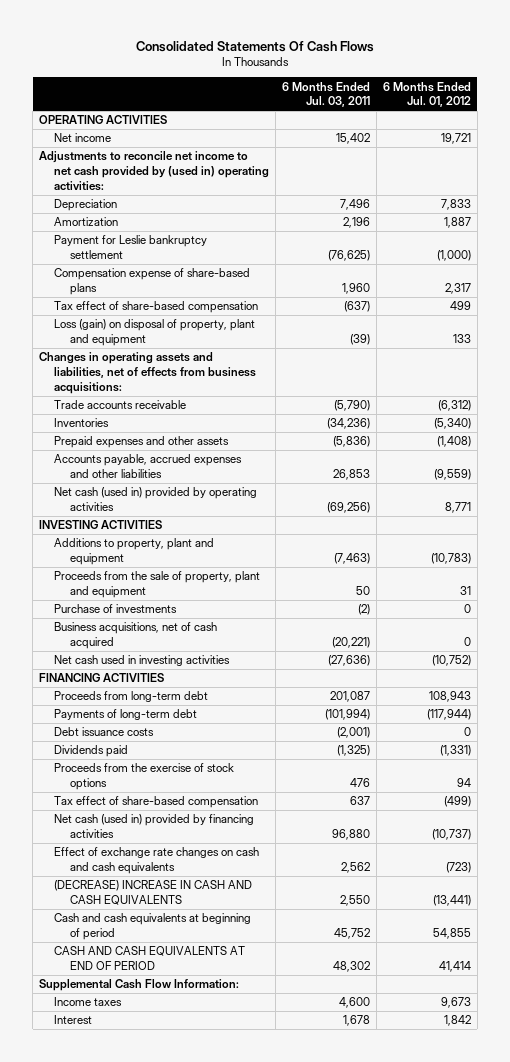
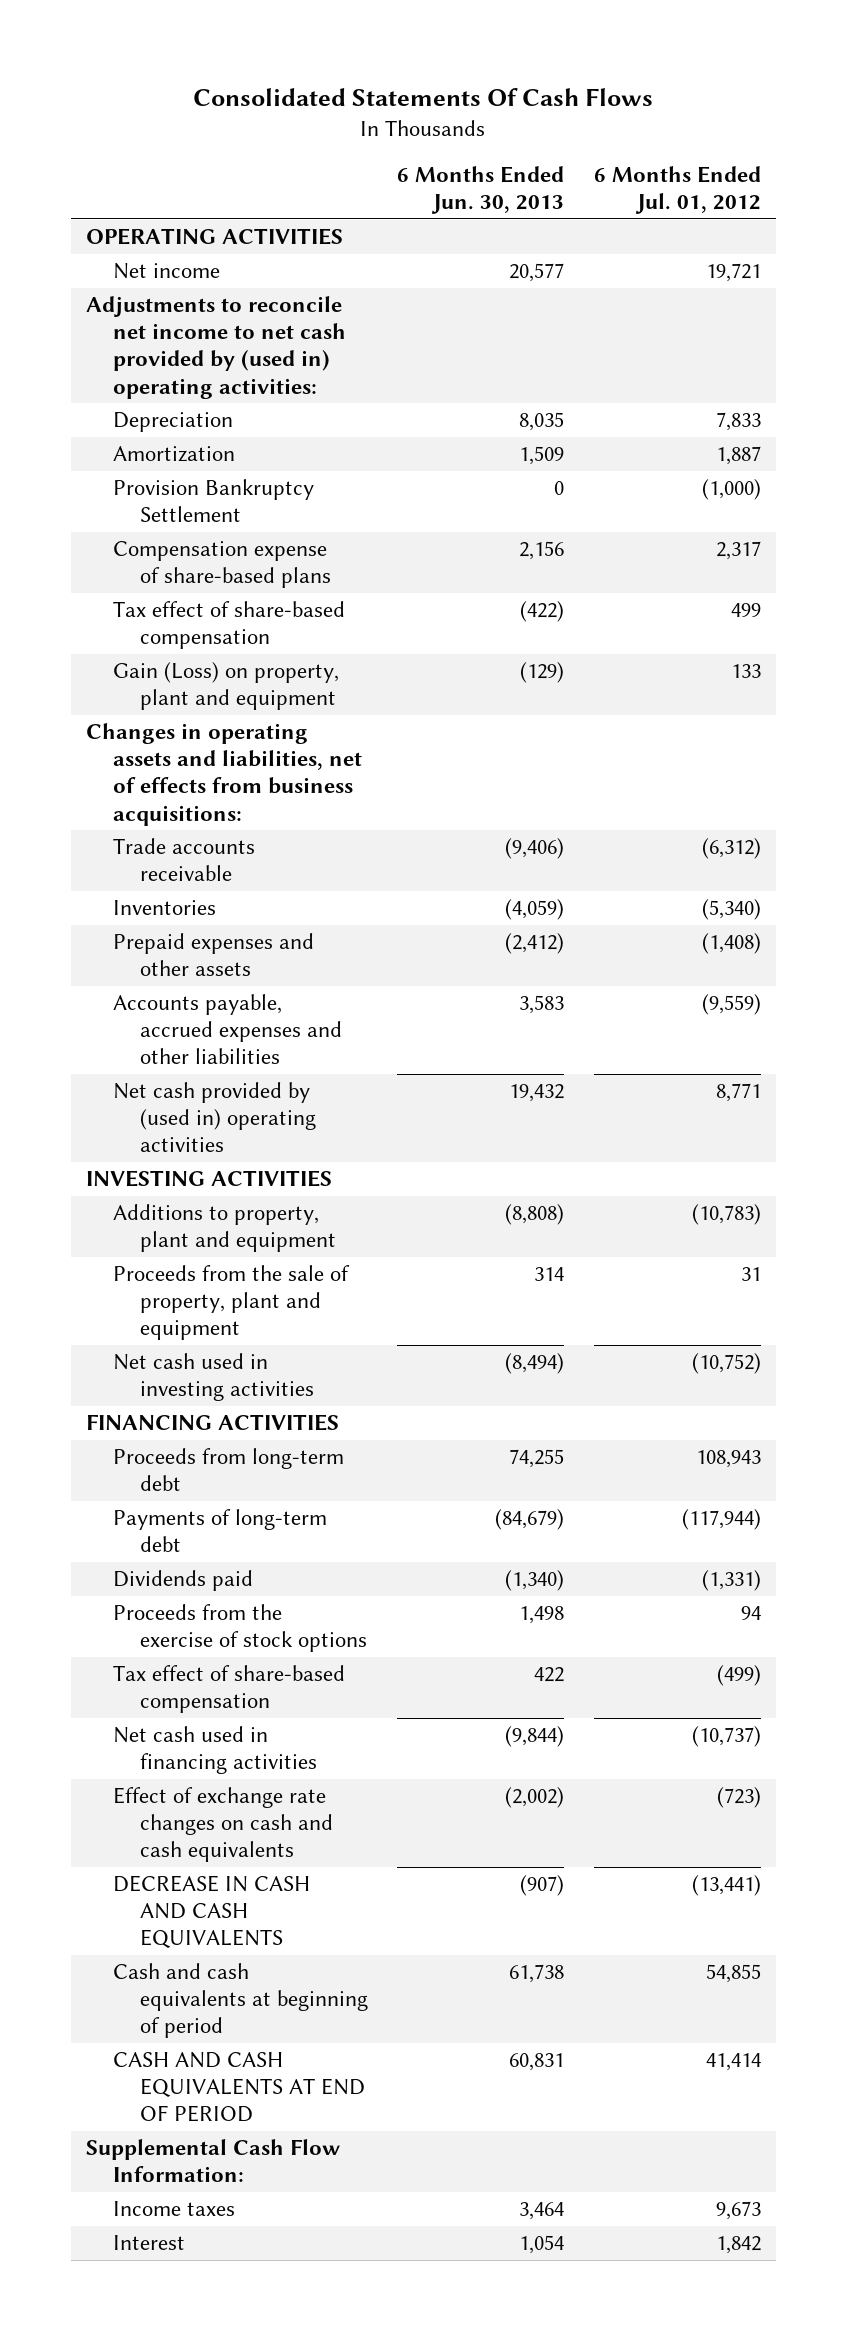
[282,81,371,108] 6 Months Ended Jul. 03, 2011 -> none
none -> [397,165,565,215] 6 Months Ended Jun. 30, 2013
[54,235,208,259] Payment for Leslie bankruptcy settlement -> [112,479,314,523] Provision Bankruptcy Settlement
[54,319,256,346] Loss (gain) on disposal of property, plant and equipment -> [112,662,339,711] Gain (Loss) on property, plant and equipment
[54,487,258,511] Net cash (used in) provided by operating activities -> [112,1082,316,1153] Net cash provided by (used in) operating activities
[54,604,178,614] Purchase of investments -> none
[54,622,218,649] Business acquisitions, net of cash acquired -> none
[54,727,155,737] Debt issuance costs -> none
[54,814,255,838] Net cash (used in) provided by financing activities -> [112,1726,317,1775] Net cash used in financing activities
[54,880,253,905] (DECREASE) INCREASE IN CASH AND CASH EQUIVALENTS -> [112,1875,310,1949] DECREASE IN CASH AND CASH EQUIVALENTS

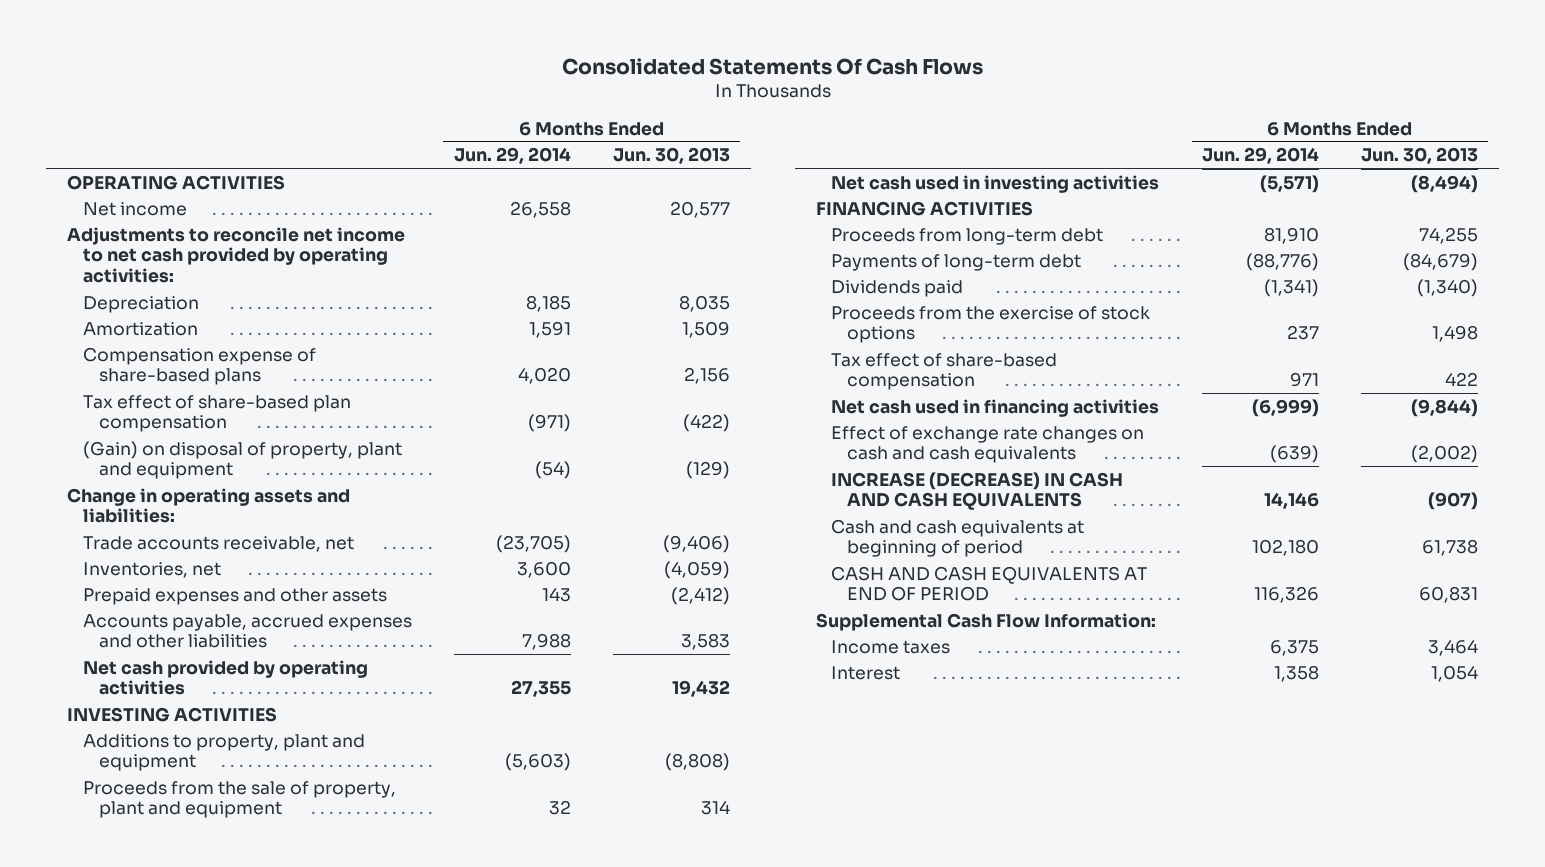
[594,165,762,215] 6 Months Ended Jul. 01, 2012 -> none
none -> [453,147,571,165] Jun. 29, 2014
[85,296,346,399] Adjustments to reconcile net income to net cash provided by (used in) operating activities: -> [67,226,406,283] Adjustments to reconcile net income to net cash provided by operating activities:
[112,479,314,523] Provision Bankruptcy Settlement -> none
[112,601,345,650] Tax effect of share-based compensation -> [83,394,352,433] Tax effect of share-based plan compensation
[112,662,339,711] Gain (Loss) on property, plant and equipment -> [83,440,403,480] (Gain) on disposal of property, plant and equipment
[85,723,362,826] Changes in operating assets and liabilities, net of effects from business acquisitions: -> [67,487,351,524] Change in operating assets and liabilities:
[112,838,255,882] Trade accounts receivable -> [83,535,355,552] Trade accounts receivable, net
[112,900,216,916] Inventories -> [83,561,222,578] Inventories, net
[112,1082,316,1153] Net cash provided by (used in) operating activities -> [83,659,369,696] Net cash provided by operating activities
[112,1875,310,1949] DECREASE IN CASH AND CASH EQUIVALENTS -> [831,471,1124,511] INCREASE (DECREASE) IN CASH AND CASH EQUIVALENTS

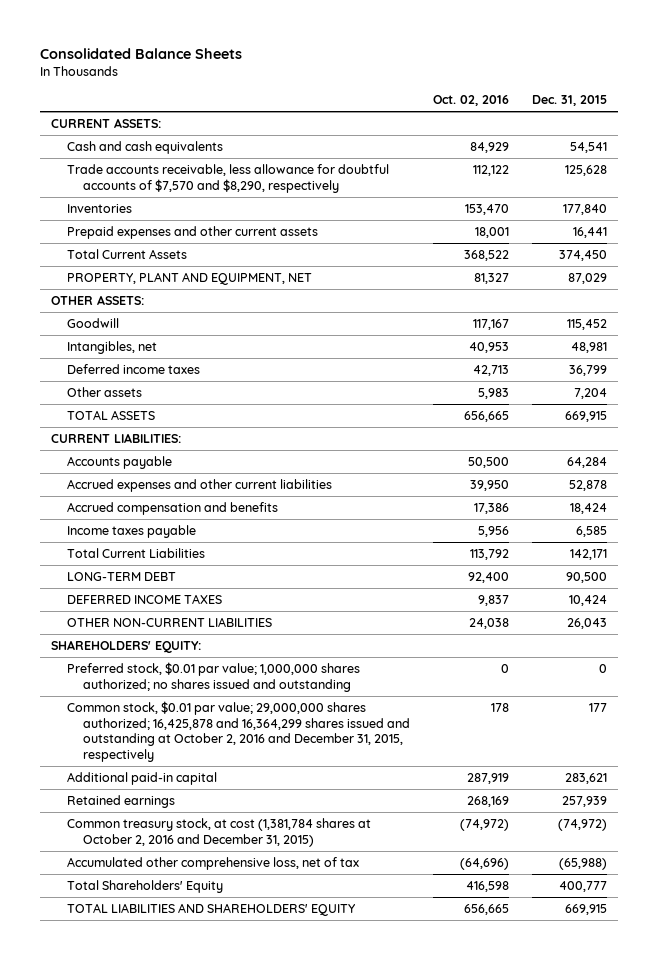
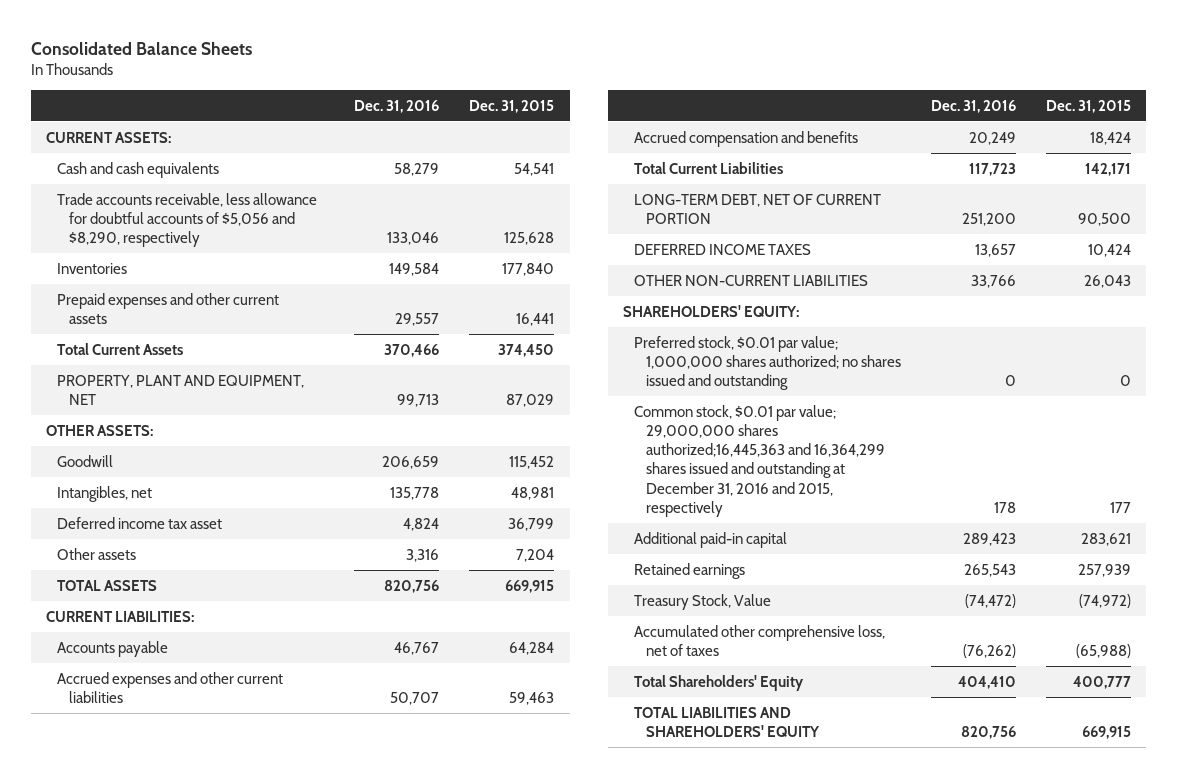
[433,94,510,106] Oct. 02, 2016 -> none
none -> [354,99,440,113] Dec. 31, 2016
[67,163,390,193] Trade accounts receivable, less allowance for doubtful accounts of $7,570 and $8,290, respectively -> [57,192,318,248] Trade accounts receivable, less allowance for doubtful accounts of $5,056 and $8,290, respectively
[67,363,201,374] Deferred income taxes -> [57,516,223,529] Deferred income tax asset
[568,479,607,491] 52,878 -> [509,691,555,705] 59,463
[67,524,197,538] Income taxes payable -> none
[67,571,177,581] LONG-TERM DEBT -> [634,193,882,224] LONG-TERM DEBT, NET OF CURRENT PORTION
[67,700,411,763] Common stock, $0.01 par value; 29,000,000 shares authorized; 16,425,878 and 16,364,299 shares issued and outstanding at October 2, 2016 and December 31, 2015, respectively -> [634,404,885,518] Common stock, $0.01 par value; 29,000,000 shares authorized;16,445,363 and 16,364,299 shares issued and outstanding at December 31, 2016 and 2015, respectively
[67,817,372,847] Common treasury stock, at cost (1,381,784 shares at October 2, 2016 and December 31, 2015) -> [634,593,772,610] Treasury Stock, Value
[67,856,360,870] Accumulated other comprehensive loss, net of tax -> [634,624,886,656] Accumulated other comprehensive loss, net of taxes

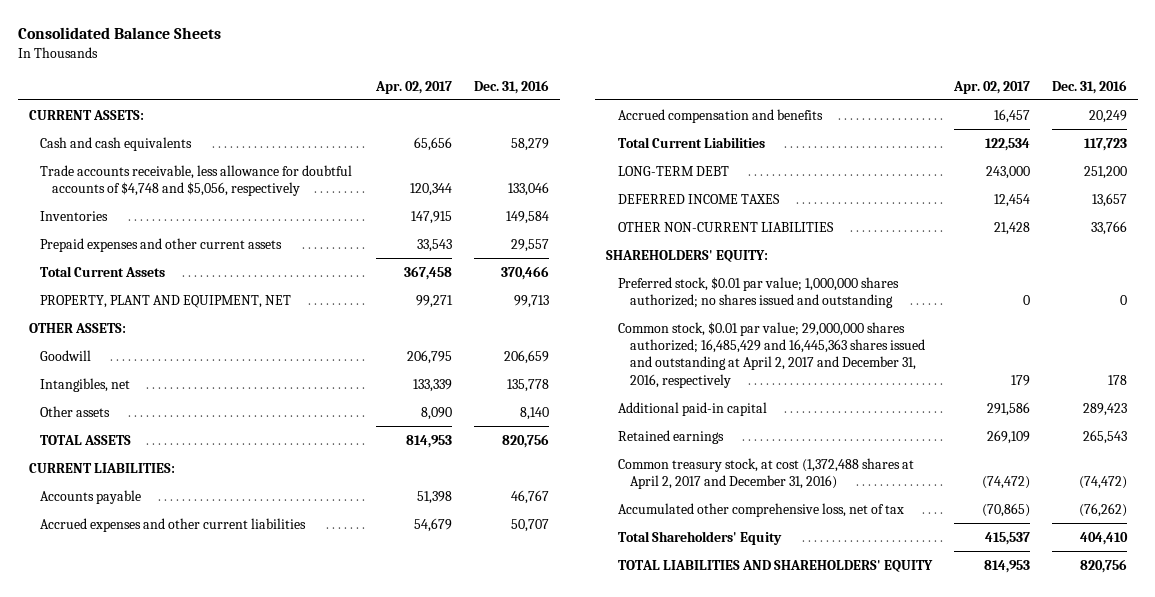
[469,99,555,113] Dec. 31, 2015 -> none
none -> [375,80,453,94] Apr. 02, 2017
[57,192,318,248] Trade accounts receivable, less allowance for doubtful accounts of $5,056 and $8,290, respectively -> [40,164,353,196] Trade accounts receivable, less allowance for doubtful accounts of $4,748 and $5,056, respectively
[57,516,223,529] Deferred income tax asset -> none
[406,548,440,562] 3,316 -> [520,406,550,420] 8,140
[634,193,882,224] LONG-TERM DEBT, NET OF CURRENT PORTION -> [617,165,729,176] LONG-TERM DEBT
[634,404,885,518] Common stock, $0.01 par value; 29,000,000 shares authorized;16,445,363 and 16,364,299 shares issued and outstanding at December 31, 2016 and 2015, respectively -> [617,321,925,388] Common stock, $0.01 par value; 29,000,000 shares authorized; 16,485,429 and 16,445,363 shares issued and outstanding at April 2, 2017 and December 31, 2016, respectively
[634,593,772,610] Treasury Stock, Value -> [617,457,914,489] Common treasury stock, at cost (1,372,488 shares at April 2, 2017 and December 31, 2016)
[634,624,886,656] Accumulated other comprehensive loss, net of taxes -> [617,502,904,517] Accumulated other comprehensive loss, net of tax

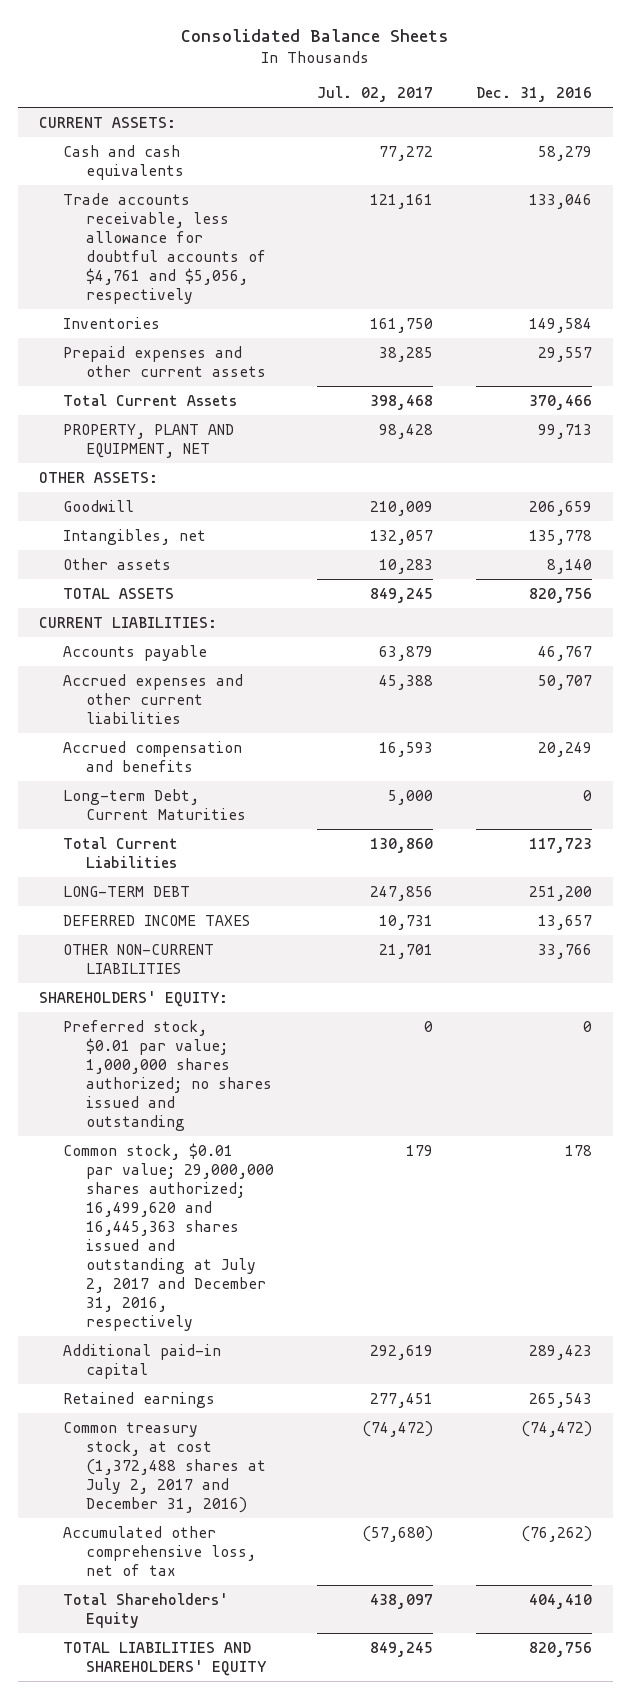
[375,80,453,94] Apr. 02, 2017 -> none
none -> [316,86,433,103] Jul. 02, 2017
[40,164,353,196] Trade accounts receivable, less allowance for doubtful accounts of $4,748 and $5,056, respectively -> [62,192,267,304] Trade accounts receivable, less allowance for doubtful accounts of $4,761 and $5,056, respectively
none -> [62,788,247,820] Long-term Debt, Current Maturities
[617,321,925,388] Common stock, $0.01 par value; 29,000,000 shares authorized; 16,485,429 and 16,445,363 shares issued and outstanding at April 2, 2017 and December 31, 2016, respectively -> [62,1142,275,1331] Common stock, $0.01 par value; 29,000,000 shares authorized; 16,499,620 and 16,445,363 shares issued and outstanding at July 2, 2017 and December 31, 2016, respectively
[617,457,914,489] Common treasury stock, at cost (1,372,488 shares at April 2, 2017 and December 31, 2016) -> [62,1421,267,1513] Common treasury stock, at cost (1,372,488 shares at July 2, 2017 and December 31, 2016)

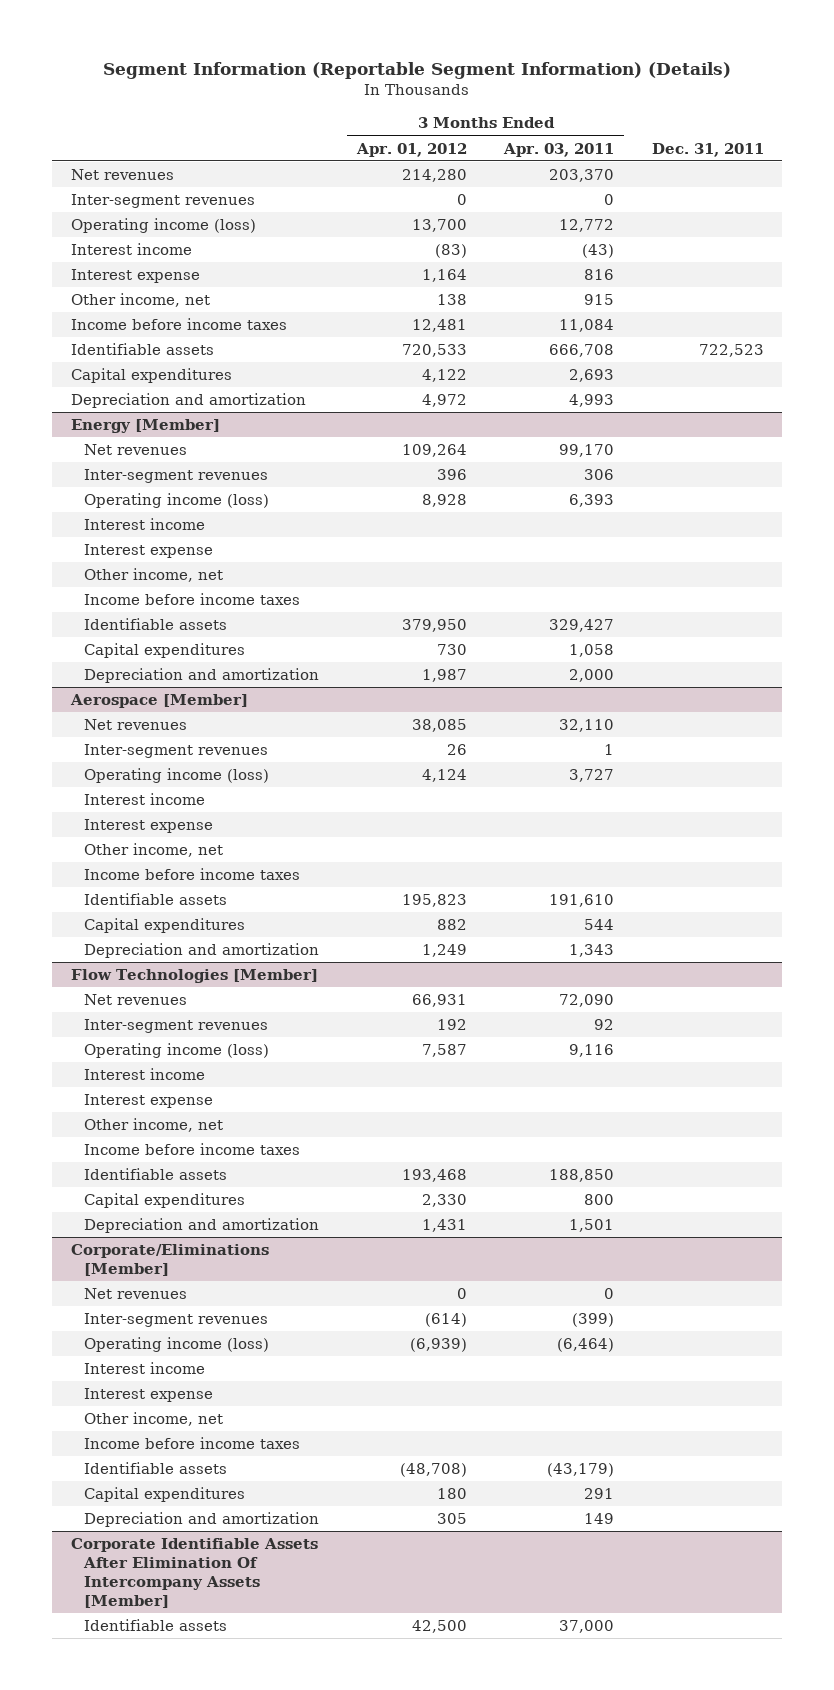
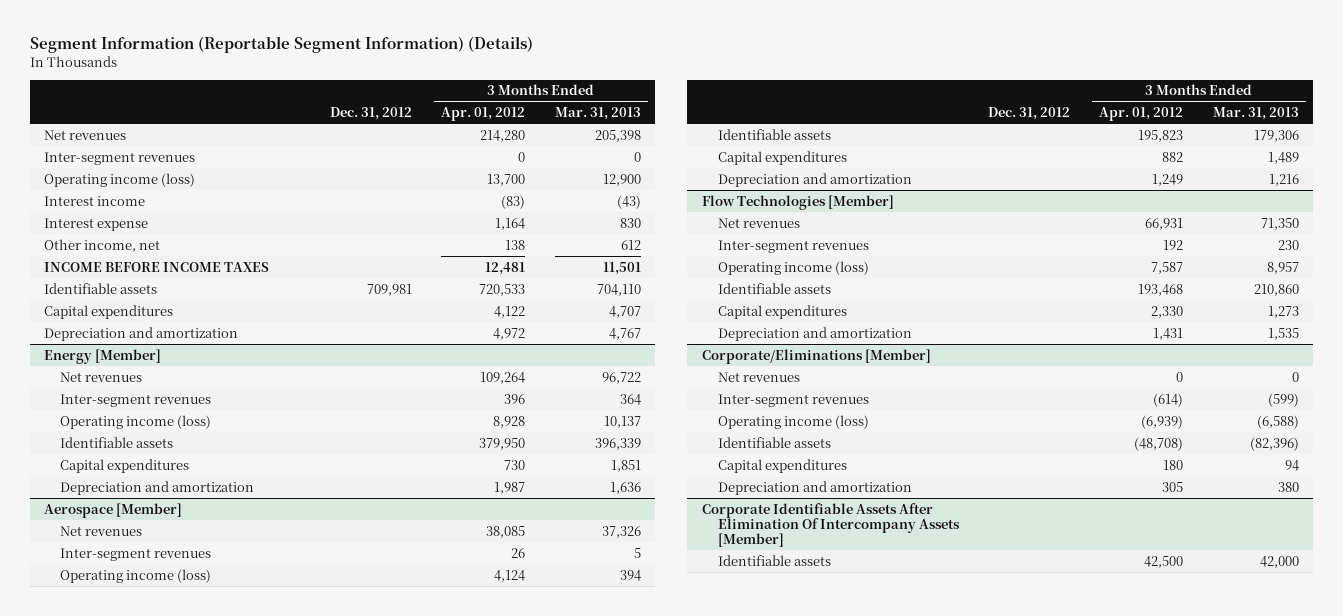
[503,142,615,157] Apr. 03, 2011 -> none
[651,142,764,157] Dec. 31, 2011 -> none
none -> [329,107,412,121] Dec. 31, 2012
none -> [554,107,641,121] Mar. 31, 2013
[70,318,287,331] Income before income taxes -> [44,261,270,272] INCOME BEFORE INCOME TAXES
[84,518,206,531] Interest income -> none
[84,544,214,559] Interest expense -> none
[84,568,224,583] Other income, net -> none
[84,593,301,606] Income before income taxes -> none
[84,793,206,806] Interest income -> none
[84,819,214,834] Interest expense -> none
[84,843,224,858] Other income, net -> none
[84,868,301,881] Income before income taxes -> none
[84,1068,206,1081] Interest income -> none
[84,1094,214,1109] Interest expense -> none
[84,1118,224,1133] Other income, net -> none
[84,1143,301,1156] Income before income taxes -> none
[84,1362,206,1375] Interest income -> none
[84,1388,214,1403] Interest expense -> none
[84,1412,224,1427] Other income, net -> none
[84,1437,301,1450] Income before income taxes -> none

